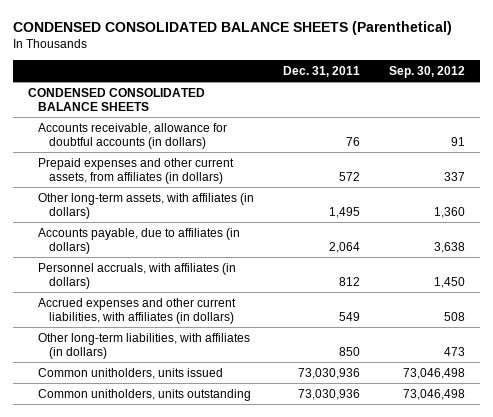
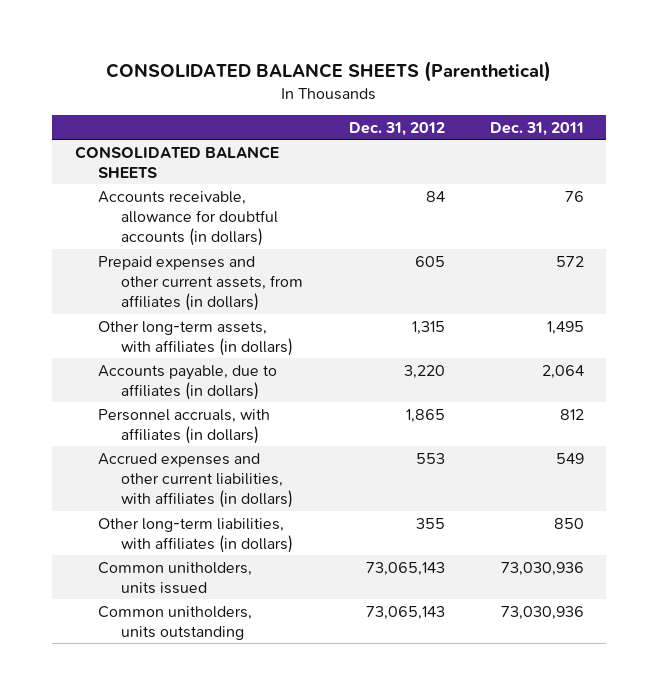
[13,21,453,36] CONDENSED CONSOLIDATED BALANCE SHEETS (Parenthetical) -> [106,61,552,83] CONSOLIDATED BALANCE SHEETS (Parenthetical)
[389,66,466,79] Sep. 30, 2012 -> none
none -> [348,121,445,136] Dec. 31, 2012
[27,87,205,112] CONDENSED CONSOLIDATED BALANCE SHEETS -> [74,145,279,178] CONSOLIDATED BALANCE SHEETS

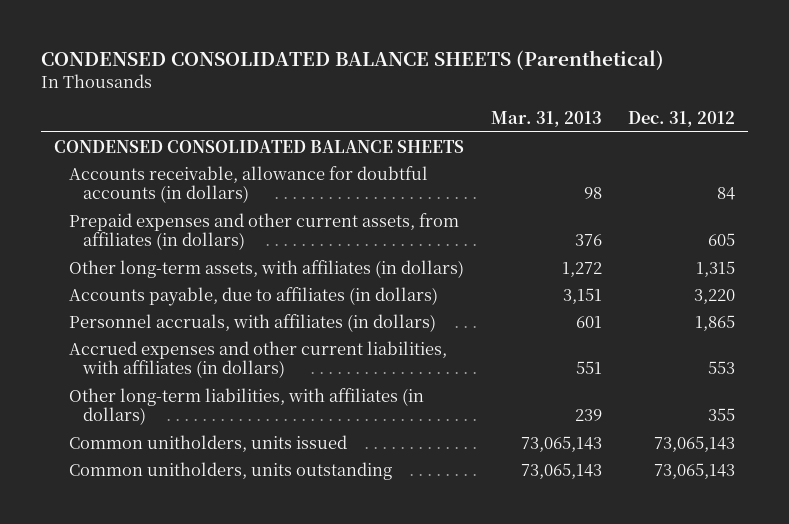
[106,61,552,83] CONSOLIDATED BALANCE SHEETS (Parenthetical) -> [41,50,665,71] CONDENSED CONSOLIDATED BALANCE SHEETS (Parenthetical)
[489,121,584,136] Dec. 31, 2011 -> none
none -> [490,111,602,128] Mar. 31, 2013
[74,145,279,178] CONSOLIDATED BALANCE SHEETS -> [54,139,465,153] CONDENSED CONSOLIDATED BALANCE SHEETS

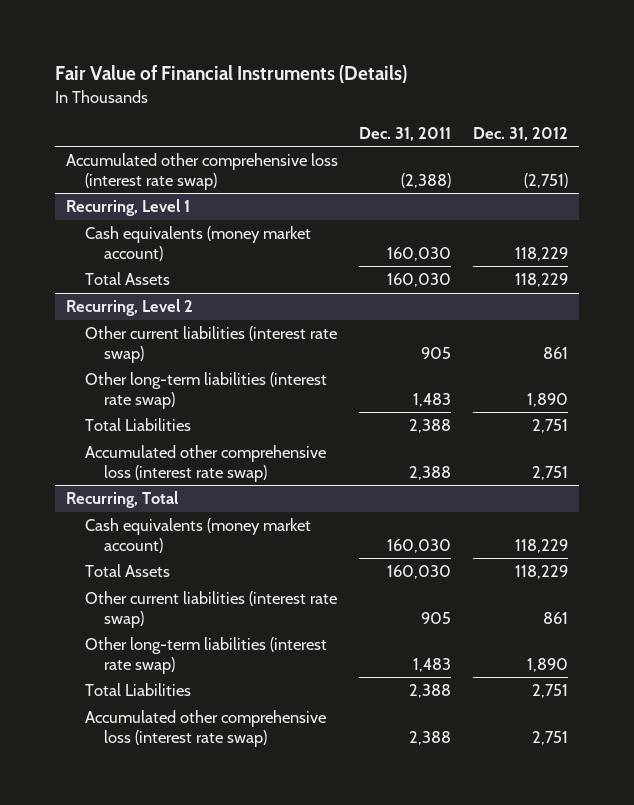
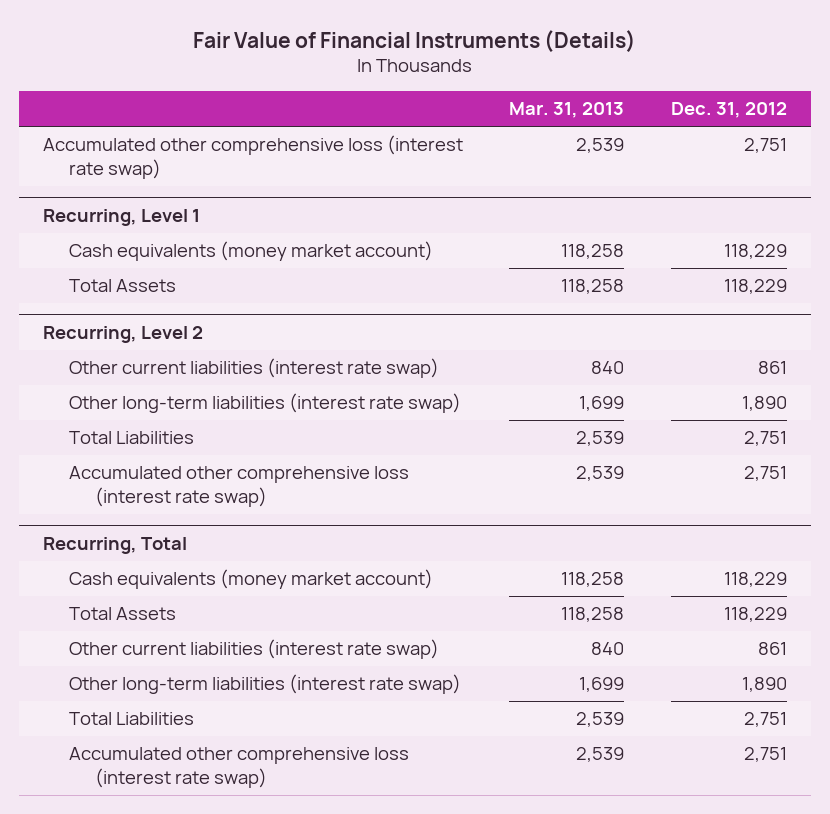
[359,126,452,141] Dec. 31, 2011 -> none
none -> [509,102,625,119] Mar. 31, 2013
[524,172,569,188] (2,751) -> [744,138,788,154] 2,751

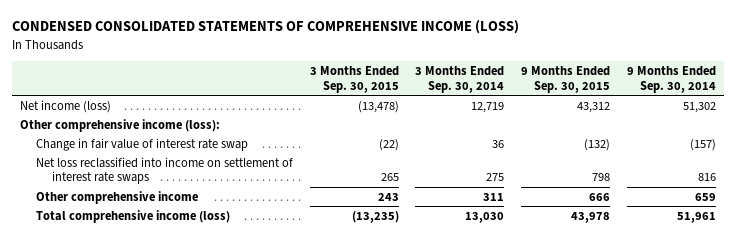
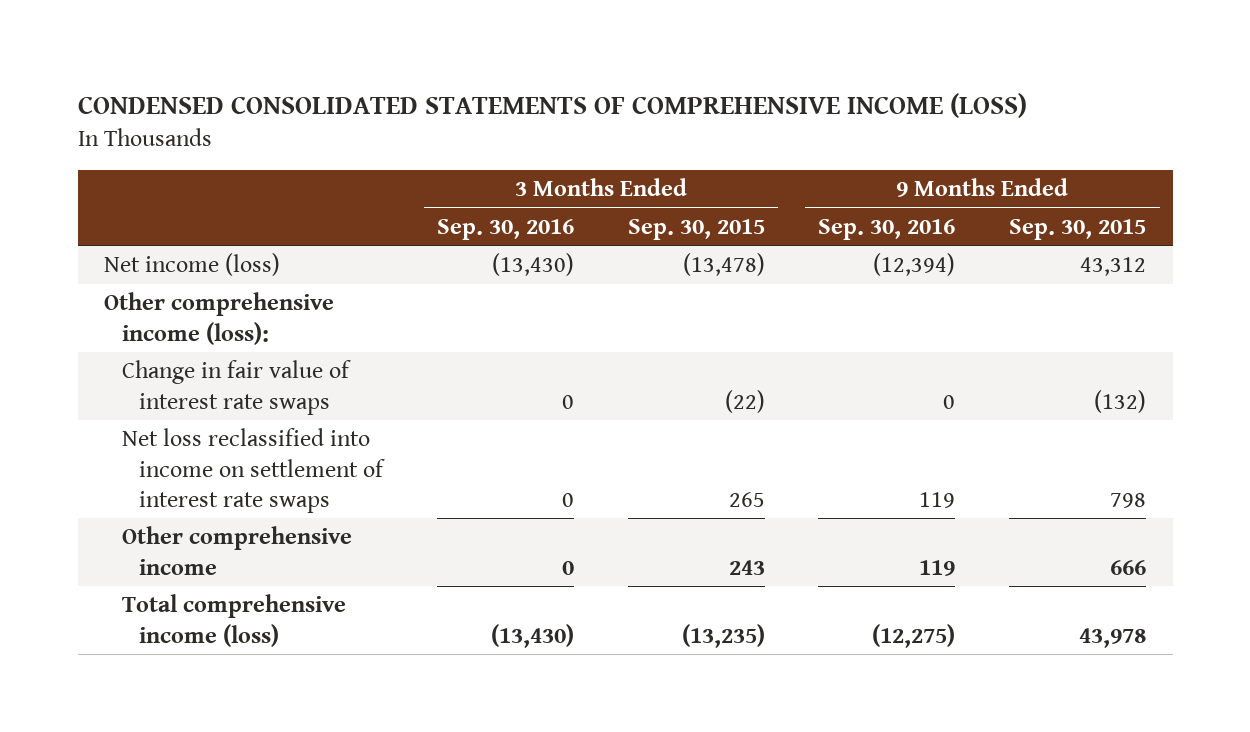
[415,65,505,93] 3 Months Ended Sep. 30, 2014 -> none
[626,65,716,93] 9 Months Ended Sep. 30, 2014 -> none
none -> [437,218,575,240] Sep. 30, 2016
none -> [818,218,956,240] Sep. 30, 2016
[35,137,248,151] Change in fair value of interest rate swap -> [121,360,351,415] Change in fair value of interest rate swaps

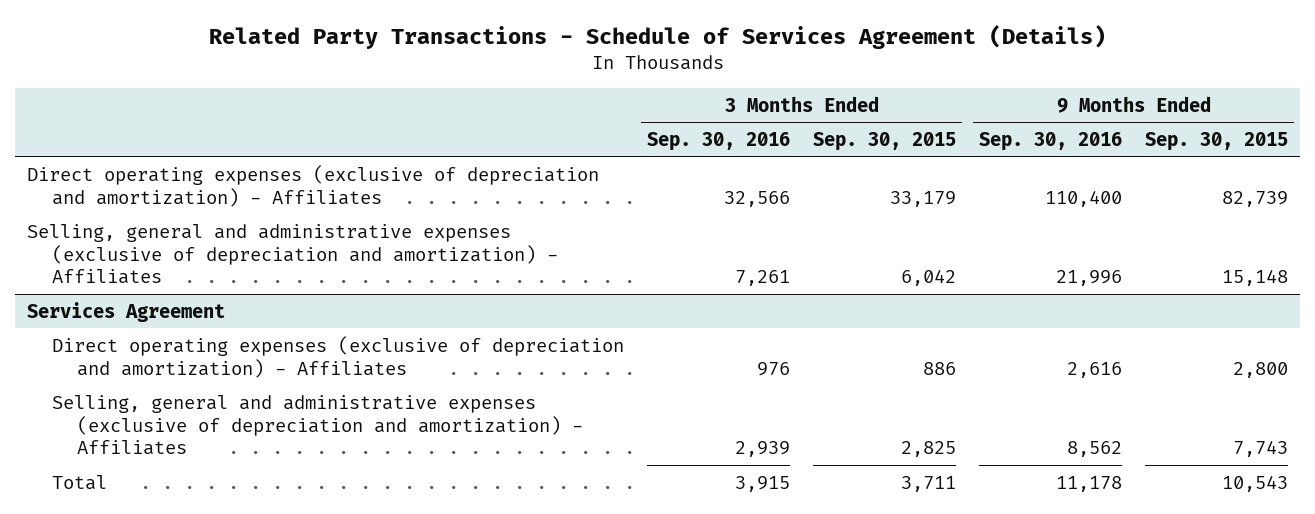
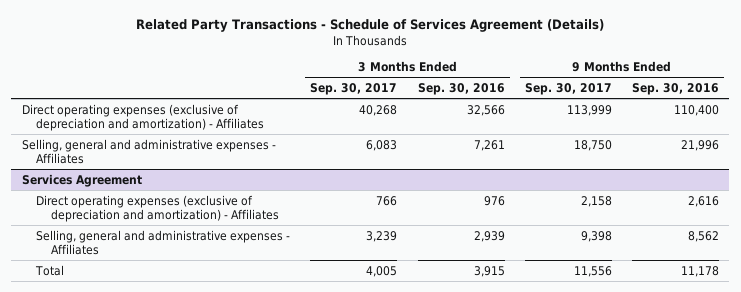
[813,131,957,151] Sep. 30, 2015 -> none
[1145,131,1289,151] Sep. 30, 2015 -> none
none -> [310,82,398,95] Sep. 30, 2017
none -> [524,82,612,95] Sep. 30, 2017
[26,223,558,285] Selling, general and administrative expenses (exclusive of depreciation and amortization) - Affiliates -> [21,138,276,164] Selling, general and administrative expenses - Affiliates
[51,394,583,456] Selling, general and administrative expenses (exclusive of depreciation and amortization) - Affiliates -> [36,229,291,255] Selling, general and administrative expenses - Affiliates

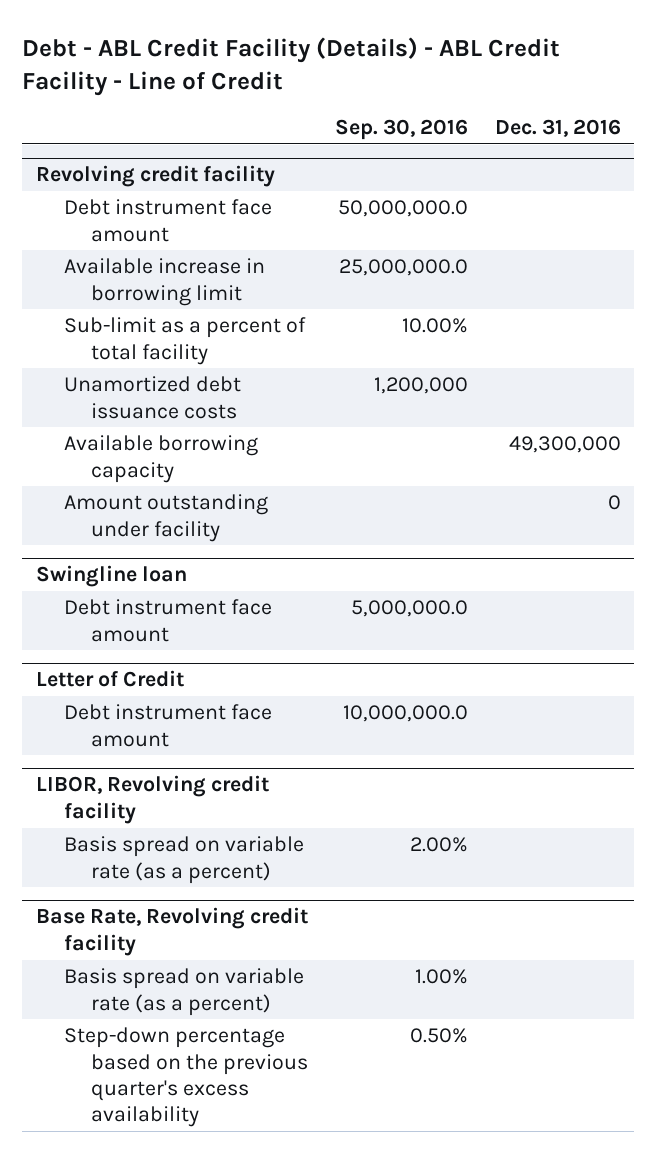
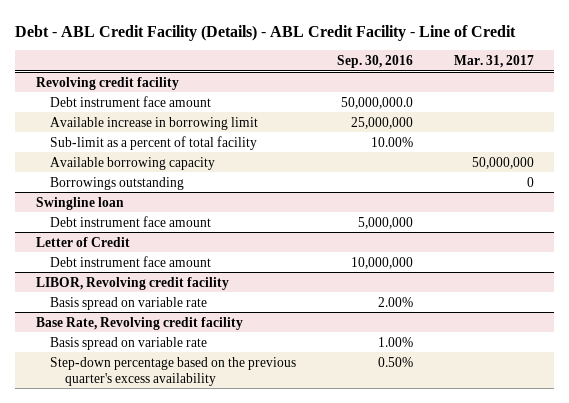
[494,118,621,137] Dec. 31, 2016 -> none
none -> [453,55,534,69] Mar. 31, 2017
[339,259,469,277] 25,000,000.0 -> [350,116,413,129] 25,000,000
[63,376,241,419] Unamortized debt issuance costs -> none
[63,494,268,542] Amount outstanding under facility -> [50,176,185,190] Borrowings outstanding
[351,600,469,618] 5,000,000.0 -> [357,216,413,229] 5,000,000
[343,705,469,723] 10,000,000.0 -> [350,256,413,269] 10,000,000
[63,836,304,884] Basis spread on variable rate (as a percent) -> [50,296,208,310] Basis spread on variable rate
[63,968,304,1016] Basis spread on variable rate (as a percent) -> [50,336,208,350] Basis spread on variable rate

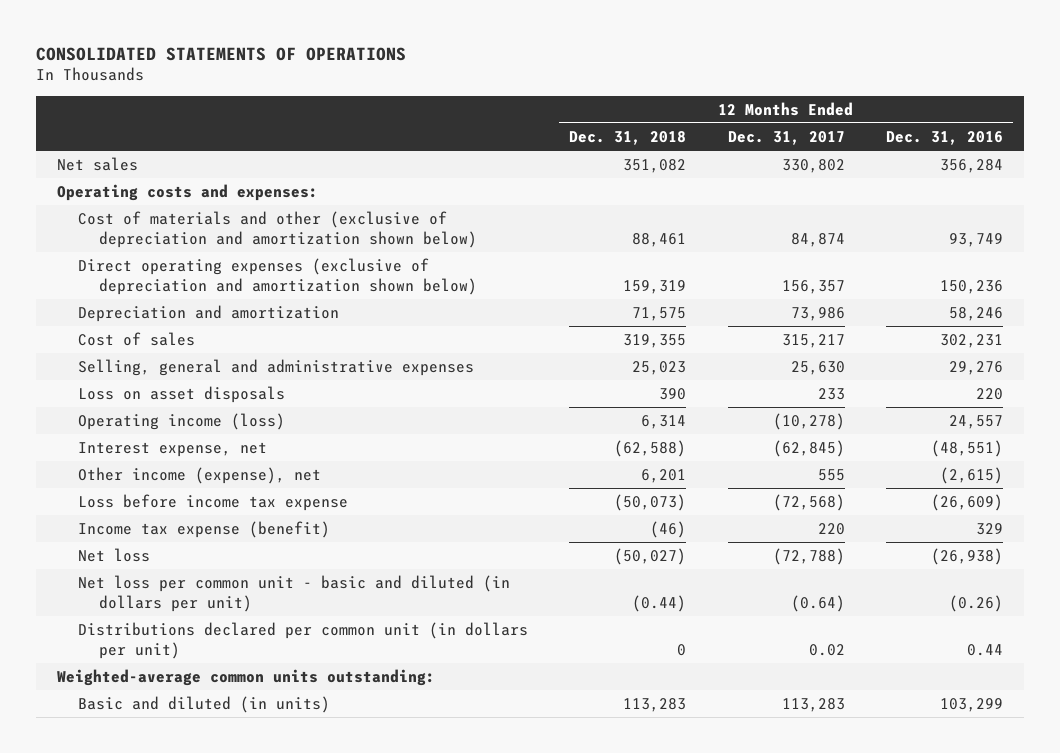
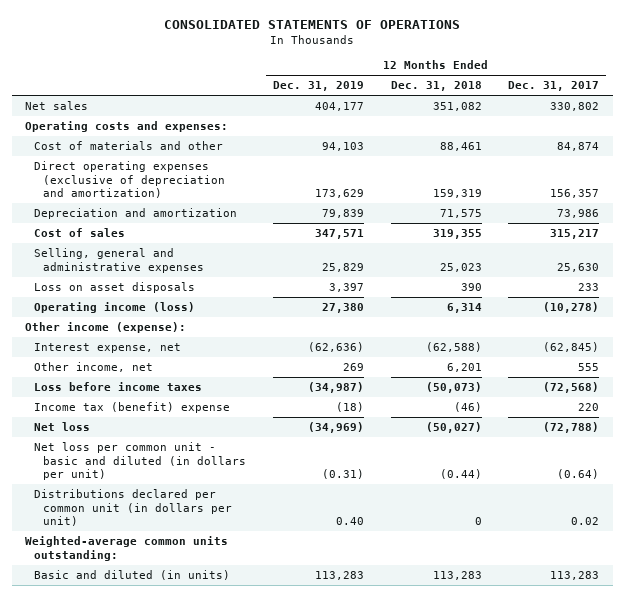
[886,131,1004,146] Dec. 31, 2016 -> none
none -> [272,81,364,92] Dec. 31, 2019
[78,211,478,248] Cost of materials and other (exclusive of depreciation and amortization shown below) -> [34,141,224,151] Cost of materials and other
[78,258,478,295] Direct operating expenses (exclusive of depreciation and amortization shown below) -> [34,161,225,198] Direct operating expenses (exclusive of depreciation and amortization)
none -> [25,322,187,334] Other income (expense):
[78,467,322,485] Other income (expense), net -> [34,362,154,373] Other income, net
[78,494,349,512] Loss before income tax expense -> [34,382,203,392] Loss before income taxes
[78,521,331,539] Income tax expense (benefit) -> [34,402,231,414] Income tax (benefit) expense

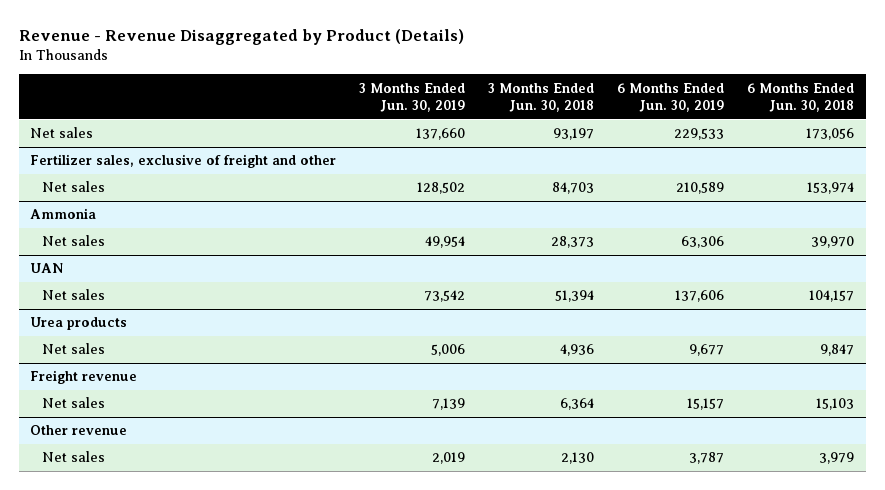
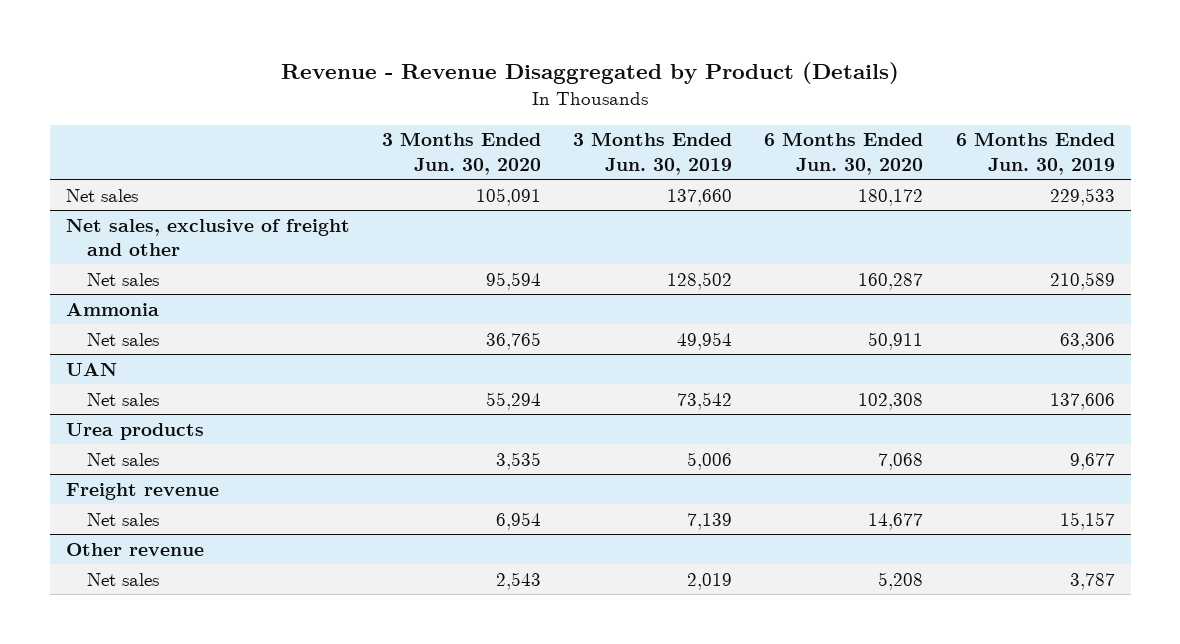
[488,82,595,113] 3 Months Ended Jun. 30, 2018 -> none
[747,82,855,113] 6 Months Ended Jun. 30, 2018 -> none
none -> [381,132,541,175] 3 Months Ended Jun. 30, 2020
none -> [764,132,924,175] 6 Months Ended Jun. 30, 2020
[30,154,337,169] Fertilizer sales, exclusive of freight and other -> [65,218,350,256] Net sales, exclusive of freight and other

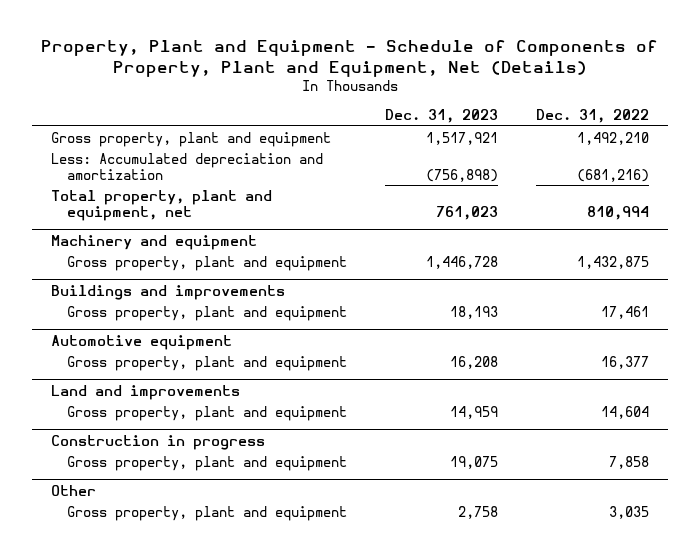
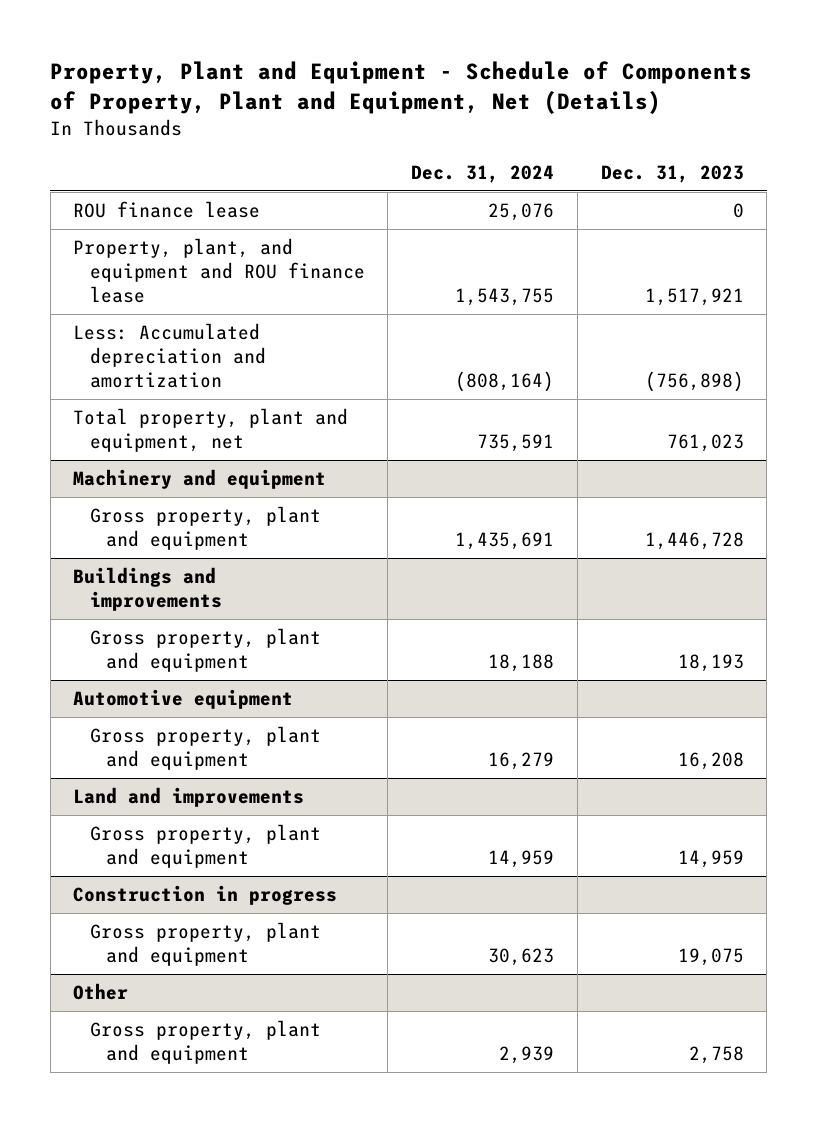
[536,108,650,123] Dec. 31, 2022 -> none
none -> [411,164,555,183] Dec. 31, 2024
none -> [73,201,261,219] ROU finance lease
[50,131,331,147] Gross property, plant and equipment -> [73,238,365,303] Property, plant, and equipment and ROU finance lease

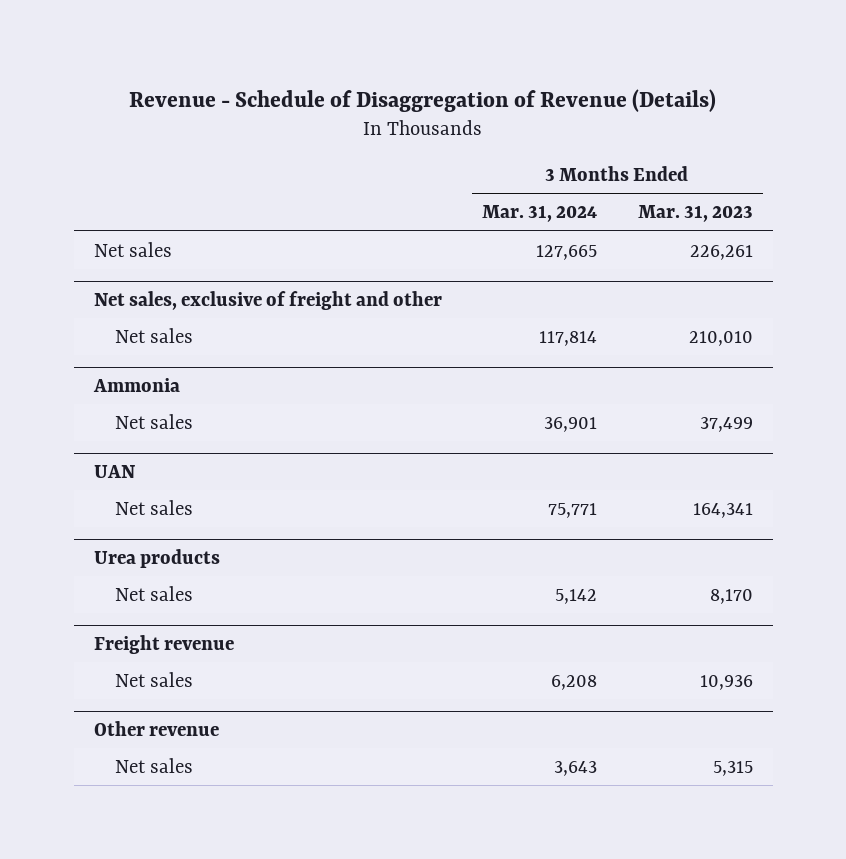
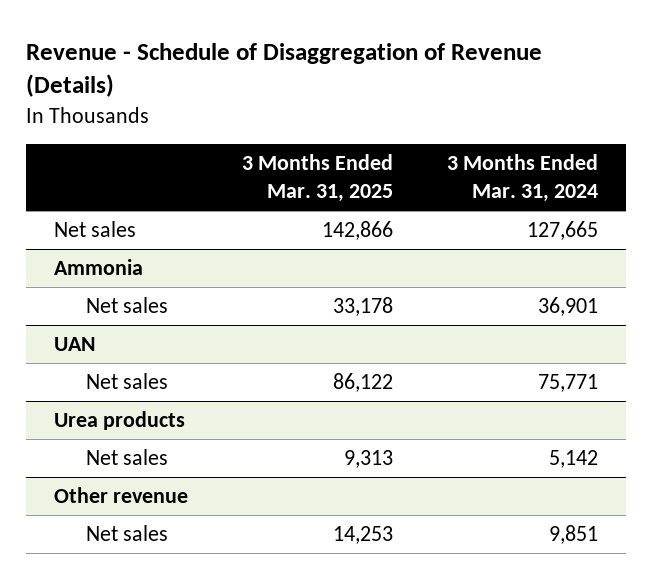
[637,205,753,223] Mar. 31, 2023 -> none
none -> [242,154,394,202] 3 Months Ended Mar. 31, 2025
[93,290,442,310] Net sales, exclusive of freight and other -> none
[114,327,193,343] Net sales -> none
[93,634,234,654] Freight revenue -> none
[114,671,193,687] Net sales -> none
[554,760,598,776] 3,643 -> [549,525,599,545] 9,851

